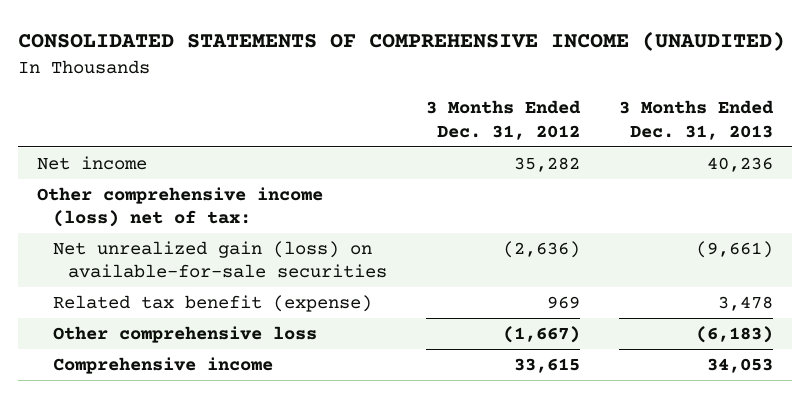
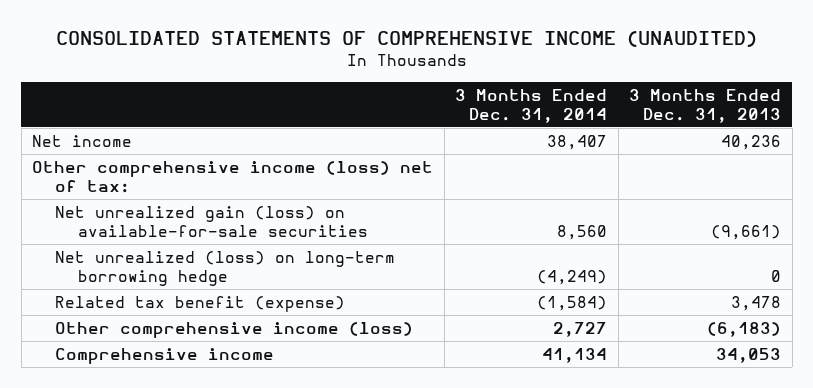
[425,100,581,140] 3 Months Ended Dec. 31, 2012 -> none
none -> [455,88,608,123] 3 Months Ended Dec. 31, 2014
none -> [54,250,395,286] Net unrealized (loss) on long-term borrowing hedge
[52,325,317,343] Other comprehensive loss -> [54,321,413,338] Other comprehensive income (loss)

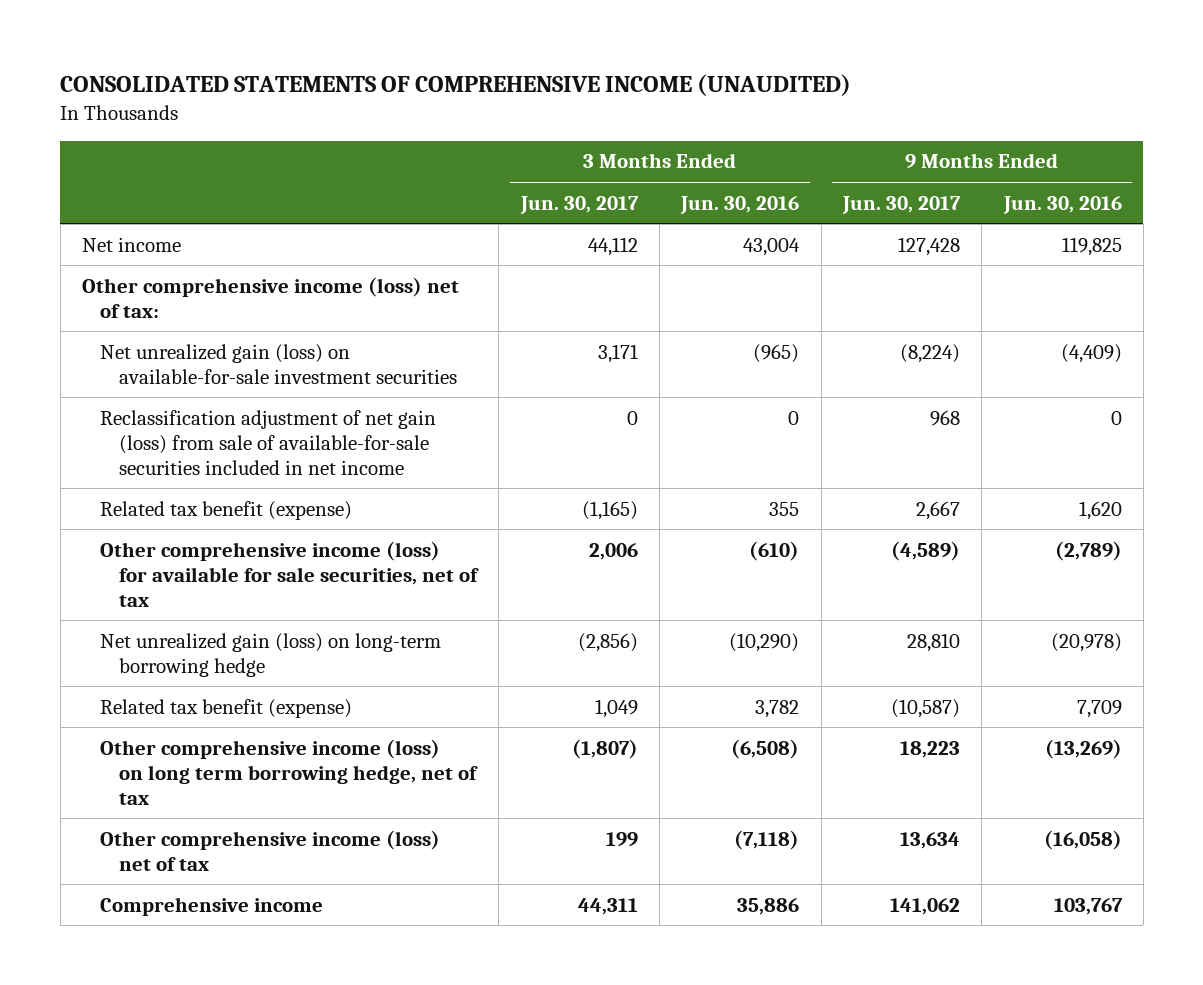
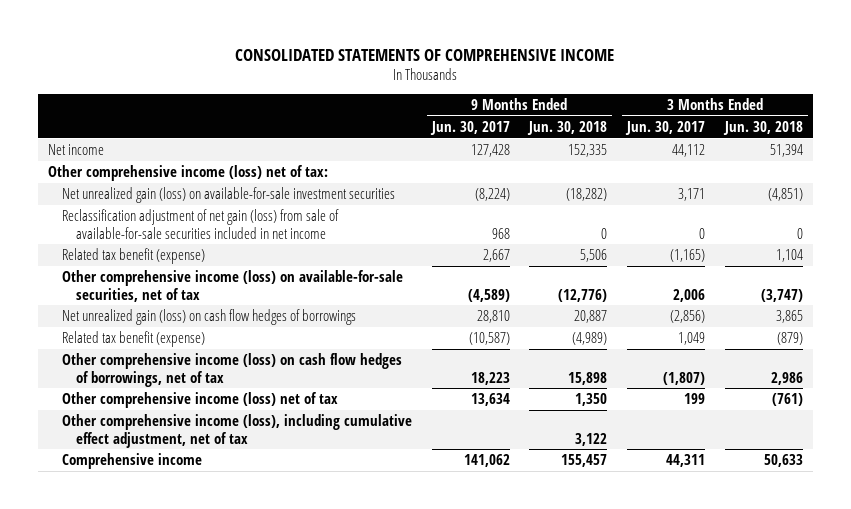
[60,74,852,97] CONSOLIDATED STATEMENTS OF COMPREHENSIVE INCOME (UNAUDITED) -> [235,48,615,61] CONSOLIDATED STATEMENTS OF COMPREHENSIVE INCOME
[680,195,800,214] Jun. 30, 2016 -> none
[1002,195,1122,214] Jun. 30, 2016 -> none
none -> [527,120,608,135] Jun. 30, 2018
none -> [722,120,803,135] Jun. 30, 2018
[100,540,480,607] Other comprehensive income (loss) for available for sale securities, net of tax -> [61,269,403,302] Other comprehensive income (loss) on available-for-sale securities, net of tax
[100,632,442,677] Net unrealized gain (loss) on long-term borrowing hedge -> [61,308,356,325] Net unrealized gain (loss) on cash flow hedges of borrowings
[100,738,479,805] Other comprehensive income (loss) on long term borrowing hedge, net of tax -> [61,352,402,387] Other comprehensive income (loss) on cash flow hedges of borrowings, net of tax
none -> [61,413,412,448] Other comprehensive income (loss), including cumulative effect adjustment, net of tax

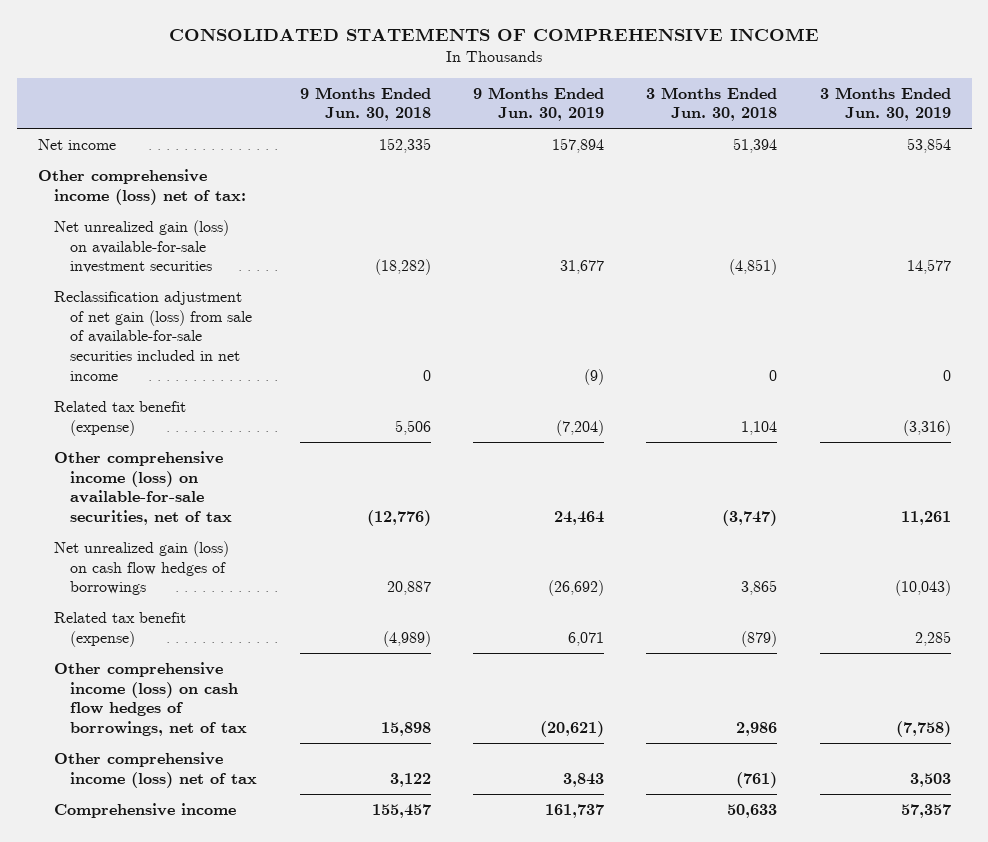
[429,120,510,135] Jun. 30, 2017 -> none
[624,120,705,135] Jun. 30, 2017 -> none
none -> [472,86,604,122] 9 Months Ended Jun. 30, 2019
none -> [819,86,951,122] 3 Months Ended Jun. 30, 2019
[61,413,412,448] Other comprehensive income (loss), including cumulative effect adjustment, net of tax -> none
[575,392,608,406] 1,350 -> [389,772,431,787] 3,122

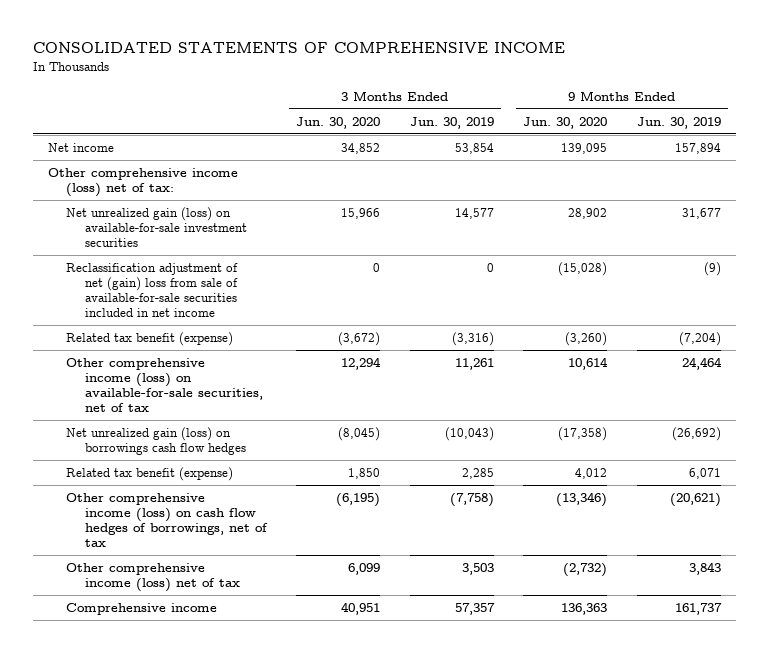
[299,86,431,122] 9 Months Ended Jun. 30, 2018 -> none
[646,86,778,122] 3 Months Ended Jun. 30, 2018 -> none
none -> [296,116,381,129] Jun. 30, 2020
none -> [523,116,608,129] Jun. 30, 2020
[53,290,253,382] Reclassification adjustment of net gain (loss) from sale of available-for-sale securities included in net income -> [66,263,239,318] Reclassification adjustment of net (gain) loss from sale of available-for-sale securities included in net income
[53,540,229,596] Net unrealized gain (loss) on cash flow hedges of borrowings -> [66,427,246,456] Net unrealized gain (loss) on borrowings cash flow hedges

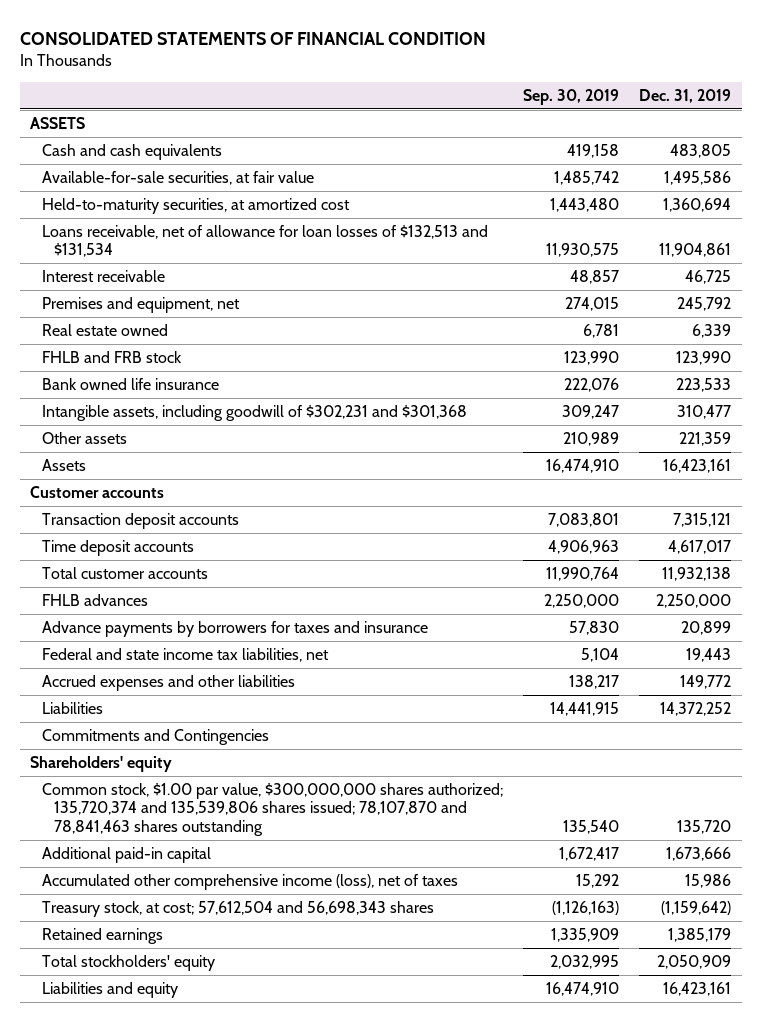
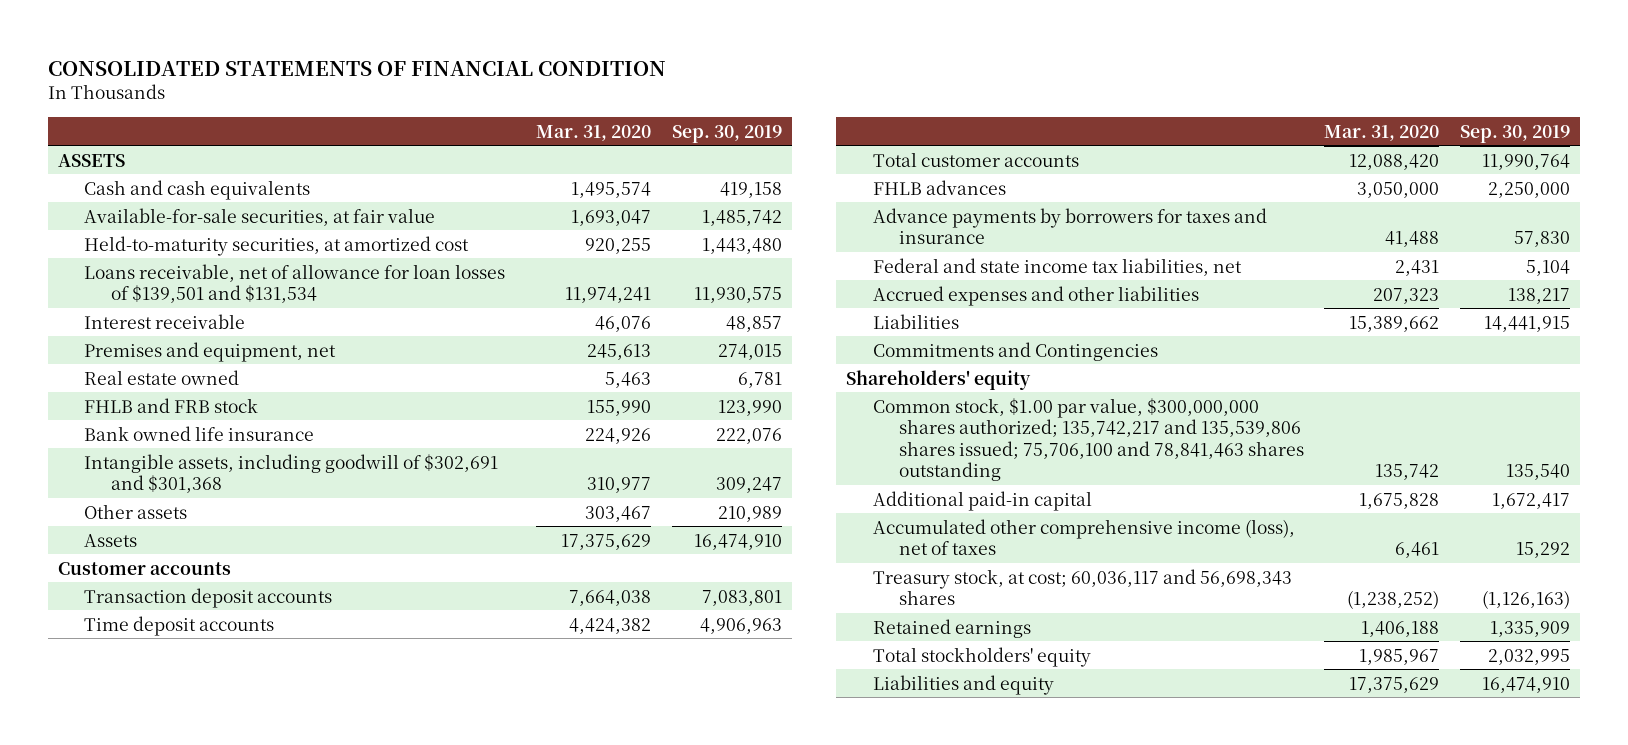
[639,88,732,103] Dec. 31, 2019 -> none
none -> [536,124,652,141] Mar. 31, 2020
[42,224,489,258] Loans receivable, net of allowance for loan losses of $132,513 and $131,534 -> [84,263,506,304] Loans receivable, net of allowance for loan losses of $139,501 and $131,534
[42,404,468,421] Intangible assets, including goodwill of $302,231 and $301,368 -> [84,453,499,494] Intangible assets, including goodwill of $302,691 and $301,368
[42,782,504,836] Common stock, $1.00 par value, $300,000,000 shares authorized; 135,720,374 and 135,539,806 shares issued; 78,107,870 and 78,841,463 shares outstanding -> [872,397,1304,482] Common stock, $1.00 par value, $300,000,000 shares authorized; 135,742,217 and 135,539,806 shares issued; 75,706,100 and 78,841,463 shares outstanding
[42,900,435,917] Treasury stock, at cost; 57,612,504 and 56,698,343 shares -> [872,568,1292,606] Treasury stock, at cost; 60,036,117 and 56,698,343 shares

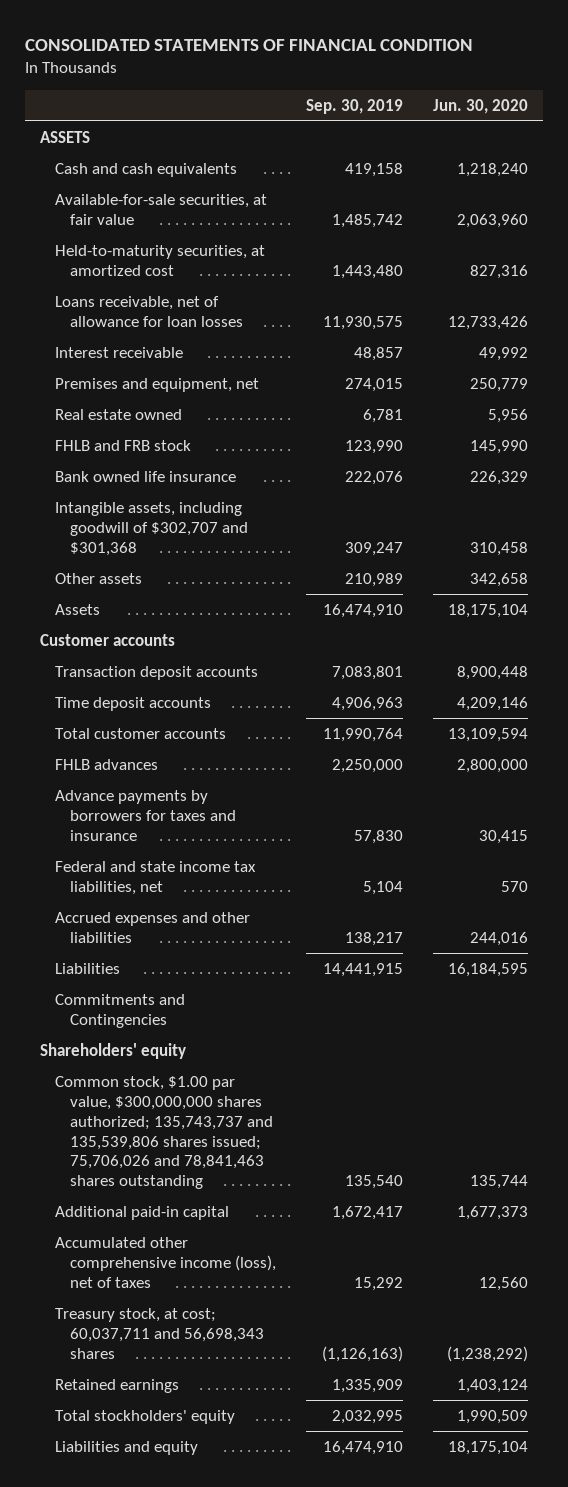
[536,124,652,141] Mar. 31, 2020 -> none
none -> [433,98,529,114] Jun. 30, 2020
[84,263,506,304] Loans receivable, net of allowance for loan losses of $139,501 and $131,534 -> [54,295,243,327] Loans receivable, net of allowance for loan losses
[84,453,499,494] Intangible assets, including goodwill of $302,691 and $301,368 -> [54,501,248,556] Intangible assets, including goodwill of $302,707 and $301,368
[872,397,1304,482] Common stock, $1.00 par value, $300,000,000 shares authorized; 135,742,217 and 135,539,806 shares issued; 75,706,100 and 78,841,463 shares outstanding -> [54,1075,273,1190] Common stock, $1.00 par value, $300,000,000 shares authorized; 135,743,737 and 135,539,806 shares issued; 75,706,026 and 78,841,463 shares outstanding
[872,568,1292,606] Treasury stock, at cost; 60,036,117 and 56,698,343 shares -> [54,1307,264,1359] Treasury stock, at cost; 60,037,711 and 56,698,343 shares

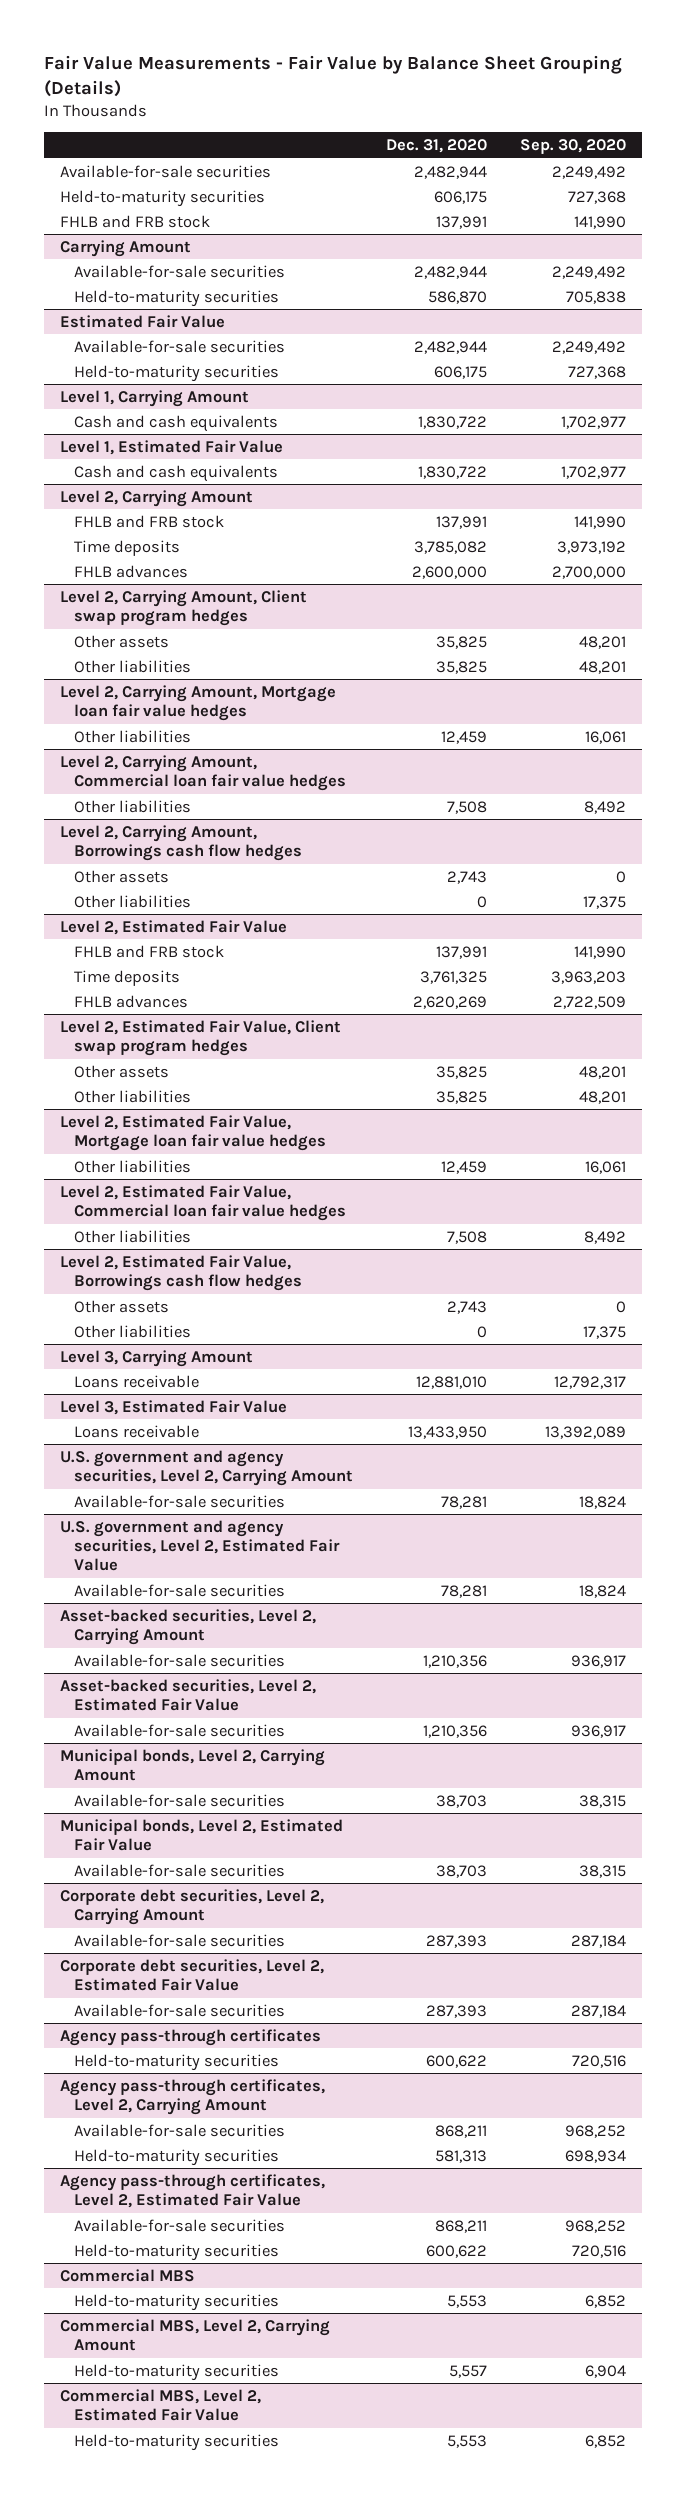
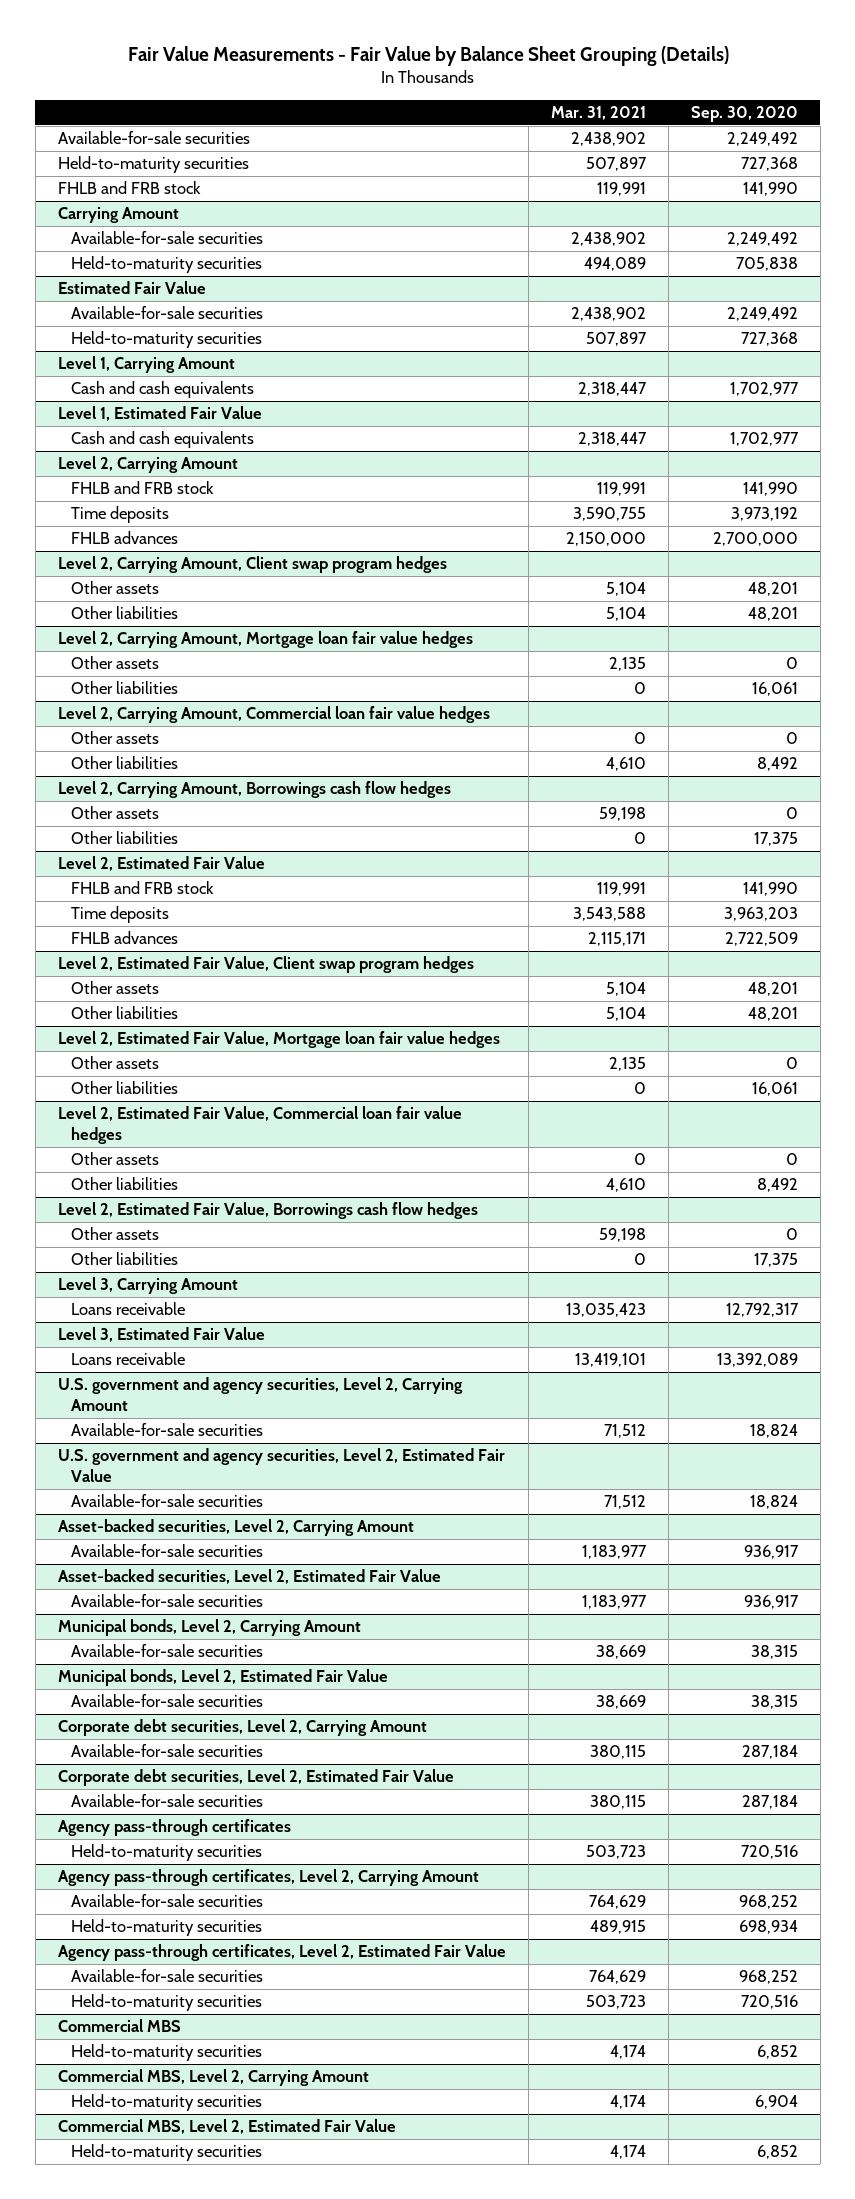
[386,139,488,154] Dec. 31, 2020 -> none
none -> [550,105,646,120] Mar. 31, 2021
none -> [70,656,159,670] Other assets
none -> [70,731,159,745] Other assets
none -> [70,1056,159,1070] Other assets
none -> [70,1152,159,1166] Other assets

